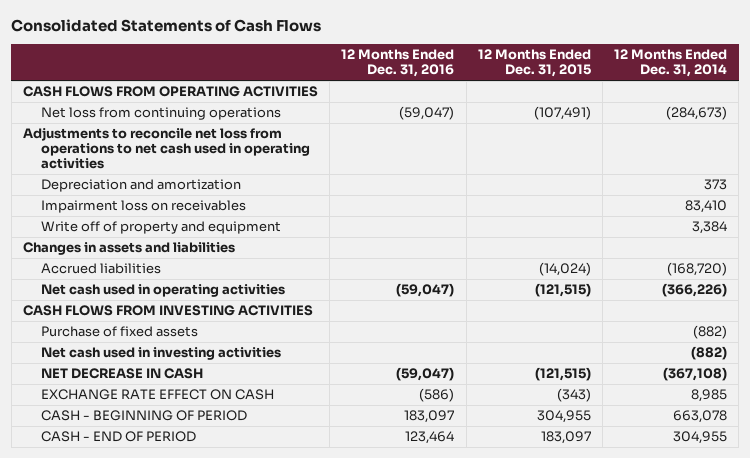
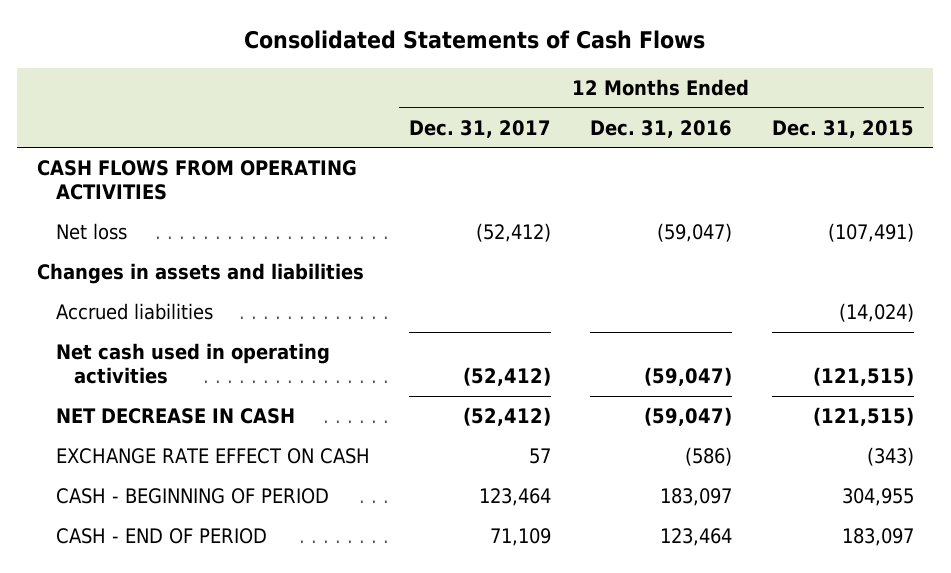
[614,49,728,78] 12 Months Ended Dec. 31, 2014 -> none
none -> [408,119,551,138] Dec. 31, 2017
[23,127,311,169] Adjustments to reconcile net loss from operations to net cash used in operating activities -> none
[41,179,242,193] Depreciation and amortization -> none
[41,200,247,214] Impairment loss on receivables -> none
[41,221,282,235] Write off of property and equipment -> none
[41,107,282,121] Net loss from continuing operations -> [55,223,127,241] Net loss
[23,305,314,317] CASH FLOWS FROM INVESTING ACTIVITIES -> none
[41,326,199,338] Purchase of fixed assets -> none
[41,347,282,361] Net cash used in investing activities -> none

